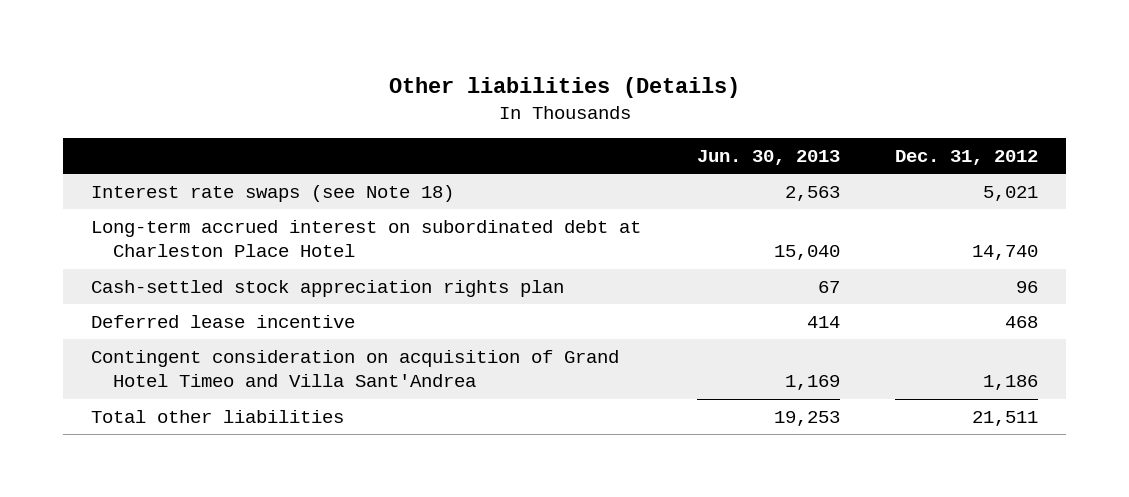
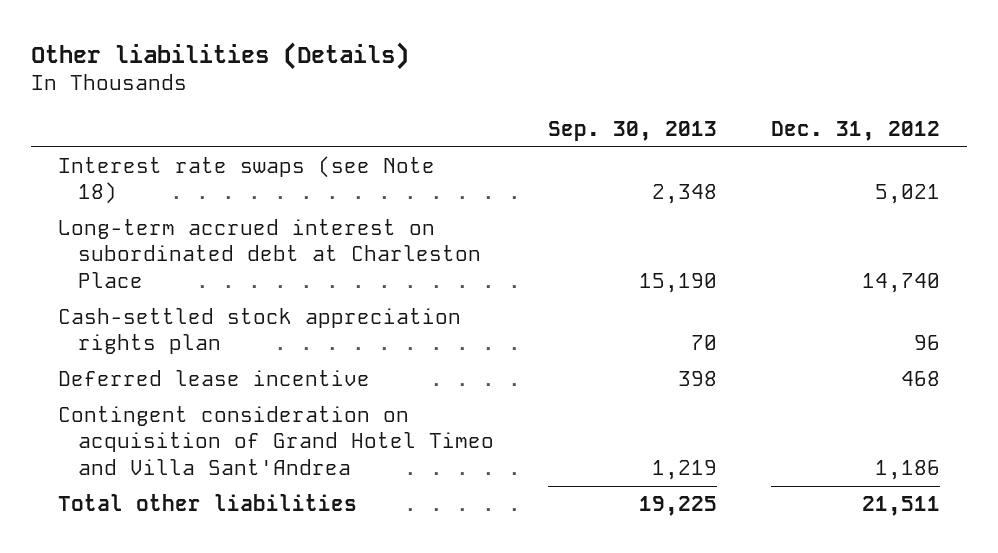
[696,149,840,165] Jun. 30, 2013 -> none
none -> [547,120,717,141] Sep. 30, 2013
[90,220,641,258] Long-term accrued interest on subordinated debt at Charleston Place Hotel -> [58,219,481,288] Long-term accrued interest on subordinated debt at Charleston Place

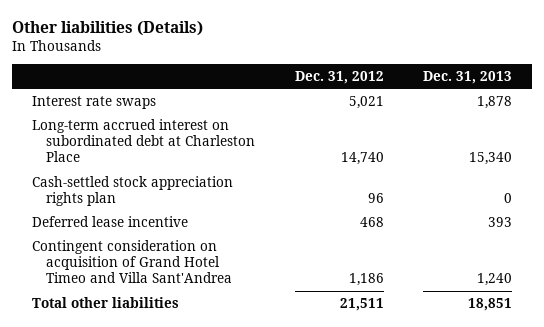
[547,120,717,141] Sep. 30, 2013 -> none
none -> [423,70,513,84] Dec. 31, 2013
[58,156,436,205] Interest rate swaps (see Note 18) -> [31,95,156,109] Interest rate swaps

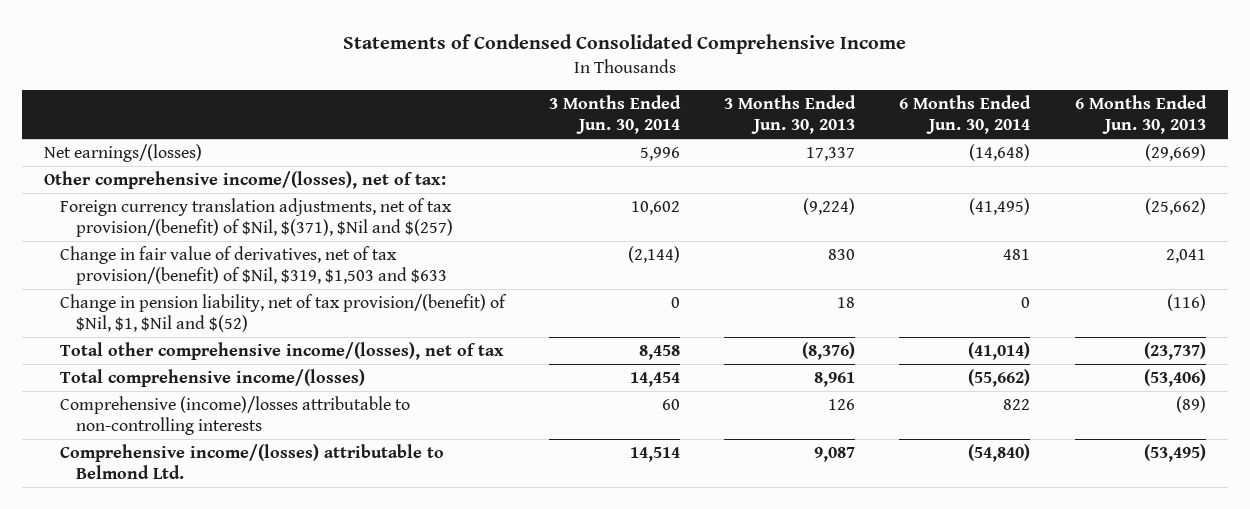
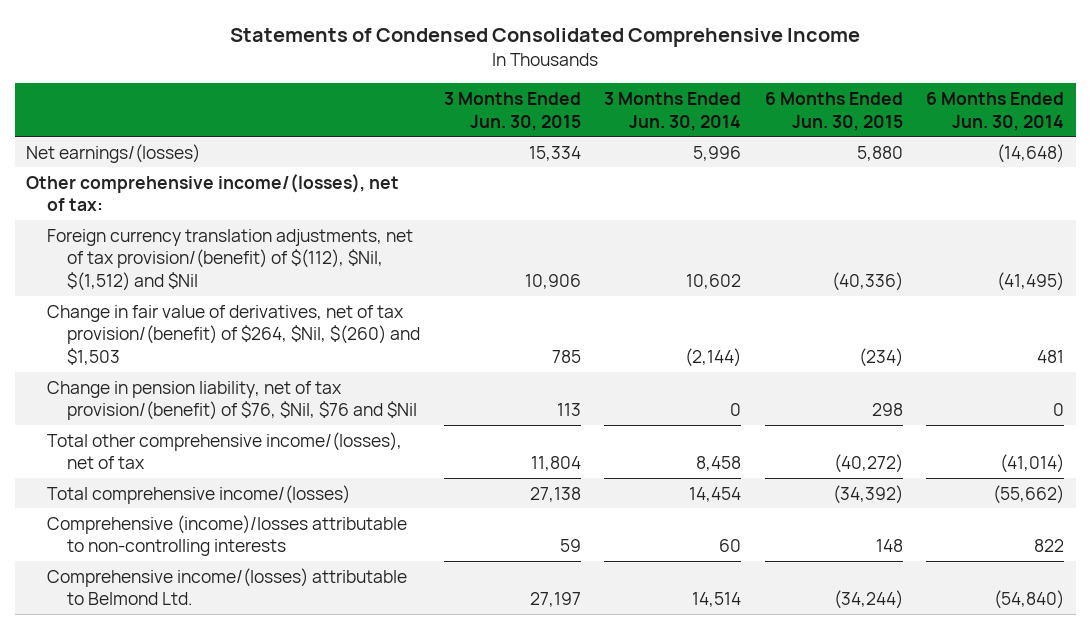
[724,95,857,135] 3 Months Ended Jun. 30, 2013 -> none
[1074,95,1207,135] 6 Months Ended Jun. 30, 2013 -> none
none -> [443,91,581,131] 3 Months Ended Jun. 30, 2015
none -> [764,91,903,131] 6 Months Ended Jun. 30, 2015
[59,197,453,237] Foreign currency translation adjustments, net of tax provision/(benefit) of $Nil, $(371), $Nil and $(257) -> [46,228,413,292] Foreign currency translation adjustments, net of tax provision/(benefit) of $(112), $Nil, $(1,512) and $Nil
[59,245,447,285] Change in fair value of derivatives, net of tax provision/(benefit) of $Nil, $319, $1,503 and $633 -> [46,304,421,366] Change in fair value of derivatives, net of tax provision/(benefit) of $264, $Nil, $(260) and $1,503
[59,293,507,332] Change in pension liability, net of tax provision/(benefit) of $Nil, $1, $Nil and $(52) -> [46,380,418,421] Change in pension liability, net of tax provision/(benefit) of $76, $Nil, $76 and $Nil

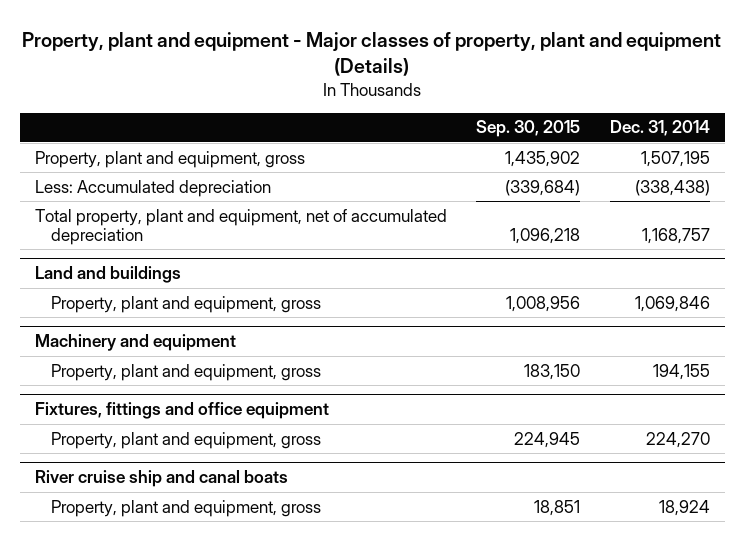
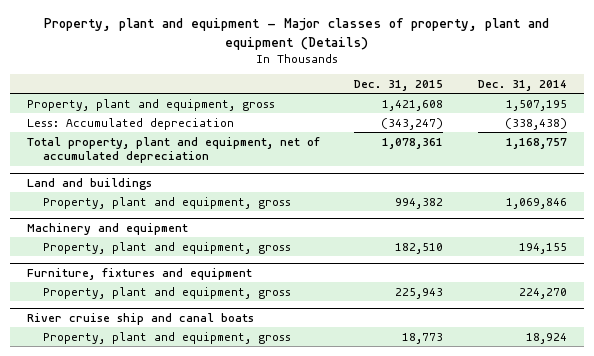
[476,120,581,138] Sep. 30, 2015 -> none
none -> [354,79,444,91] Dec. 31, 2015
[34,402,329,420] Fixtures, fittings and office equipment -> [27,267,253,280] Furniture, fixtures and equipment

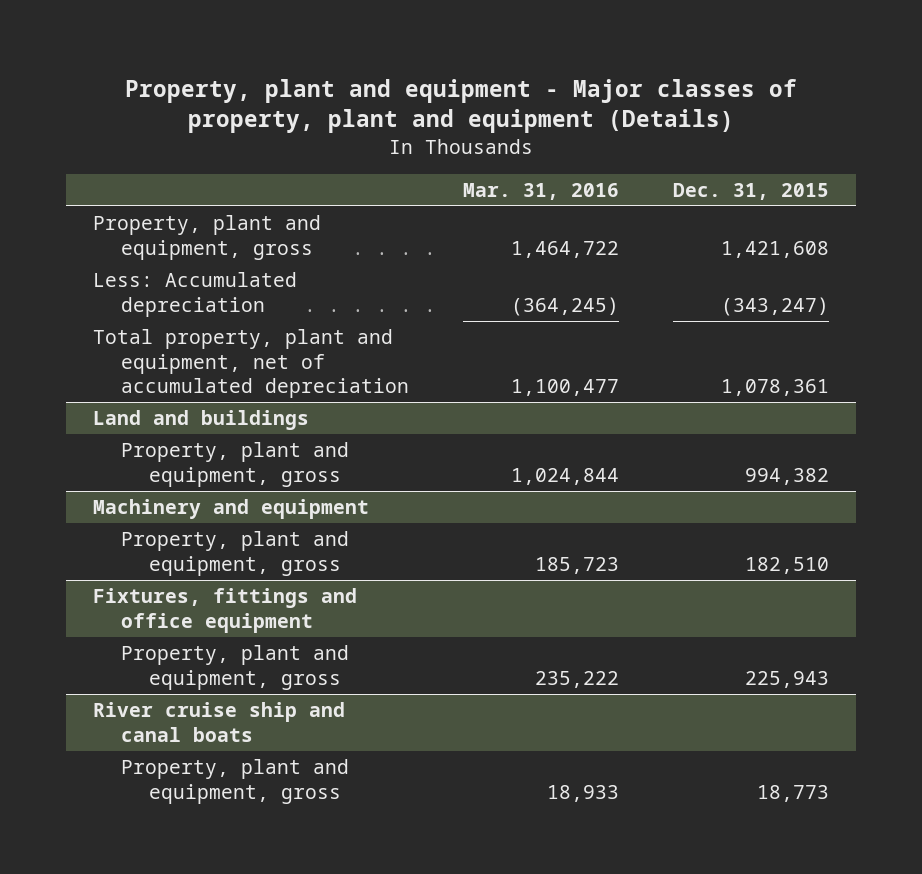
[477,79,567,91] Dec. 31, 2014 -> none
none -> [462,183,619,201] Mar. 31, 2016
[27,267,253,280] Furniture, fixtures and equipment -> [93,588,358,633] Fixtures, fittings and office equipment

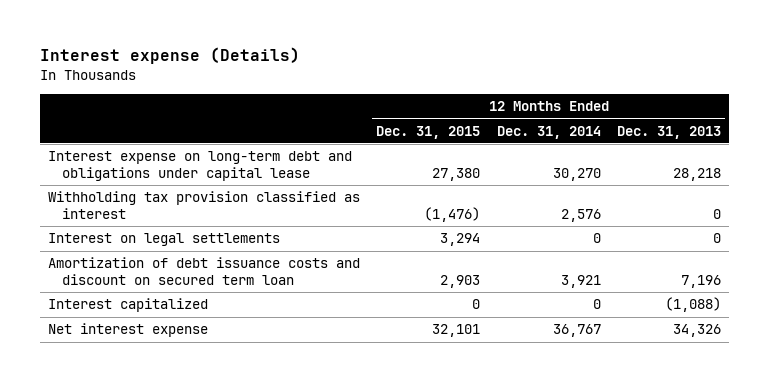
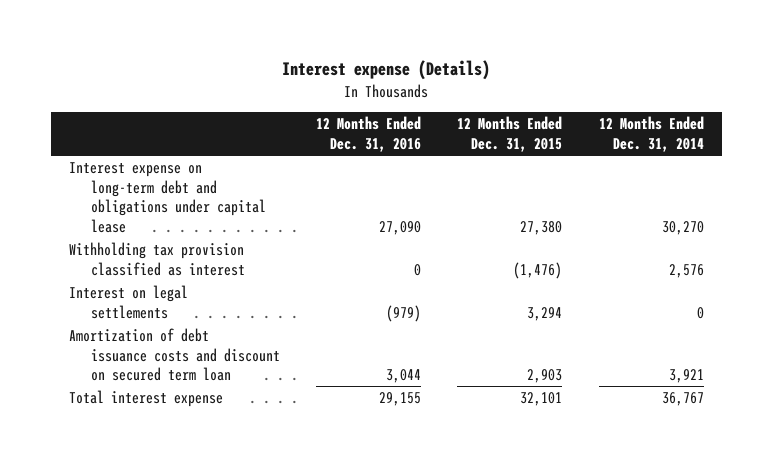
[617,125,722,139] Dec. 31, 2013 -> none
none -> [315,116,421,152] 12 Months Ended Dec. 31, 2016
[48,298,209,313] Interest capitalized -> none
[48,323,209,338] Net interest expense -> [69,390,224,408] Total interest expense

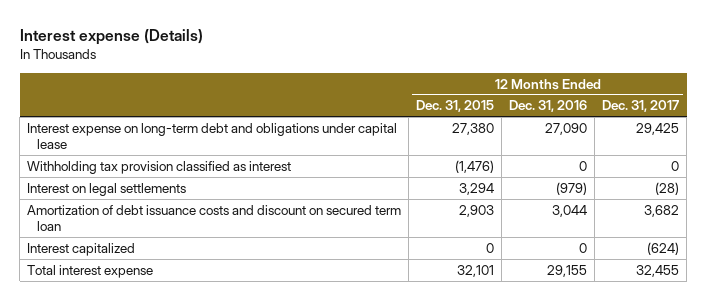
[598,116,704,152] 12 Months Ended Dec. 31, 2014 -> none
none -> [602,100,680,113] Dec. 31, 2017
none -> [27,242,136,256] Interest capitalized

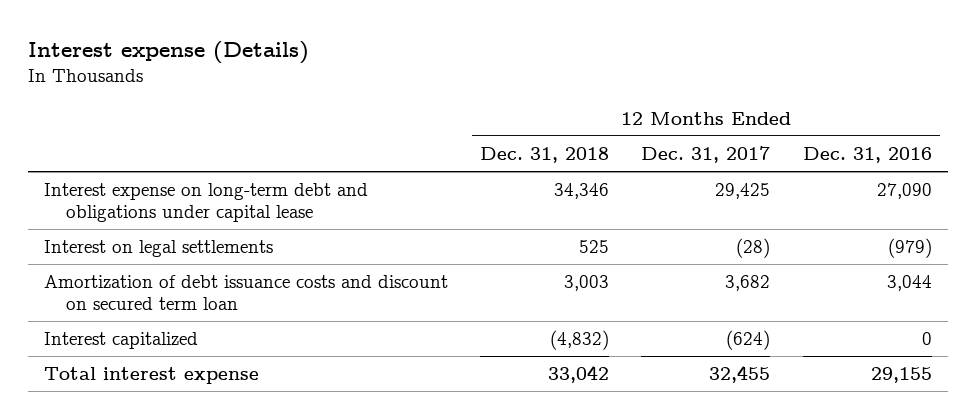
[416,100,495,113] Dec. 31, 2015 -> none
none -> [480,146,610,163] Dec. 31, 2018
[27,160,292,174] Withholding tax provision classified as interest -> none

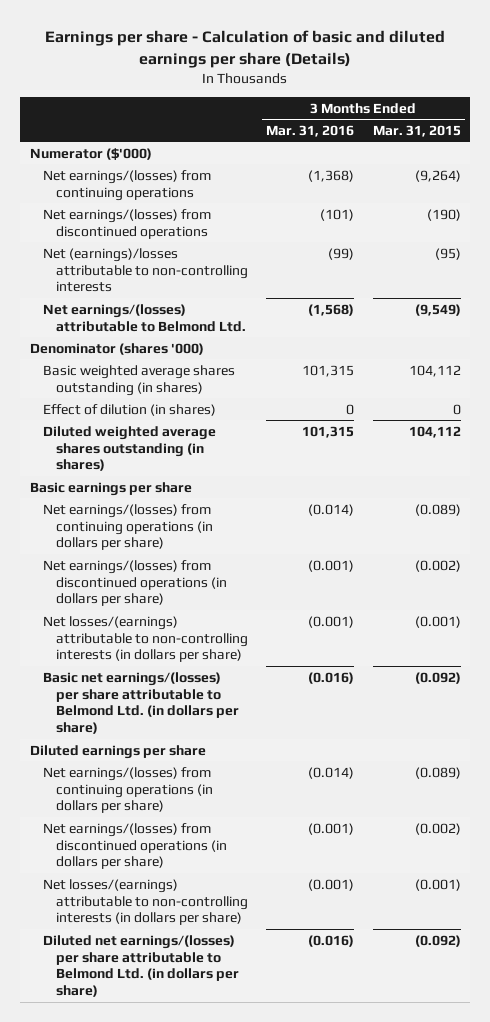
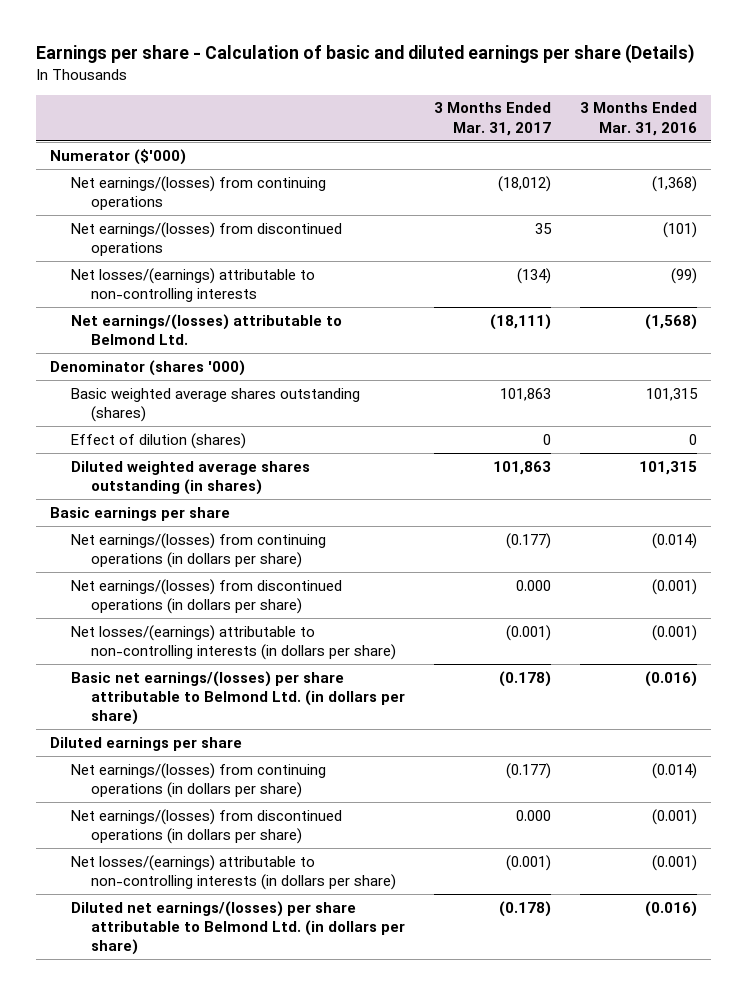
[372,124,461,137] Mar. 31, 2015 -> none
none -> [434,102,552,136] 3 Months Ended Mar. 31, 2017
[42,247,248,293] Net (earnings)/losses attributable to non-controlling interests -> [70,267,315,303] Net losses/(earnings) attributable to non-controlling interests
[42,364,235,396] Basic weighted average shares outstanding (in shares) -> [70,387,360,423] Basic weighted average shares outstanding (shares)
[42,403,216,416] Effect of dilution (in shares) -> [70,432,246,449] Effect of dilution (shares)

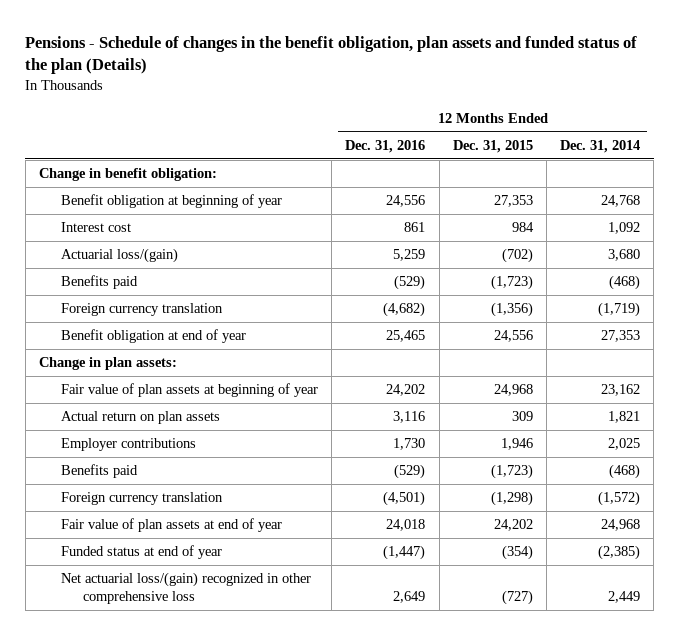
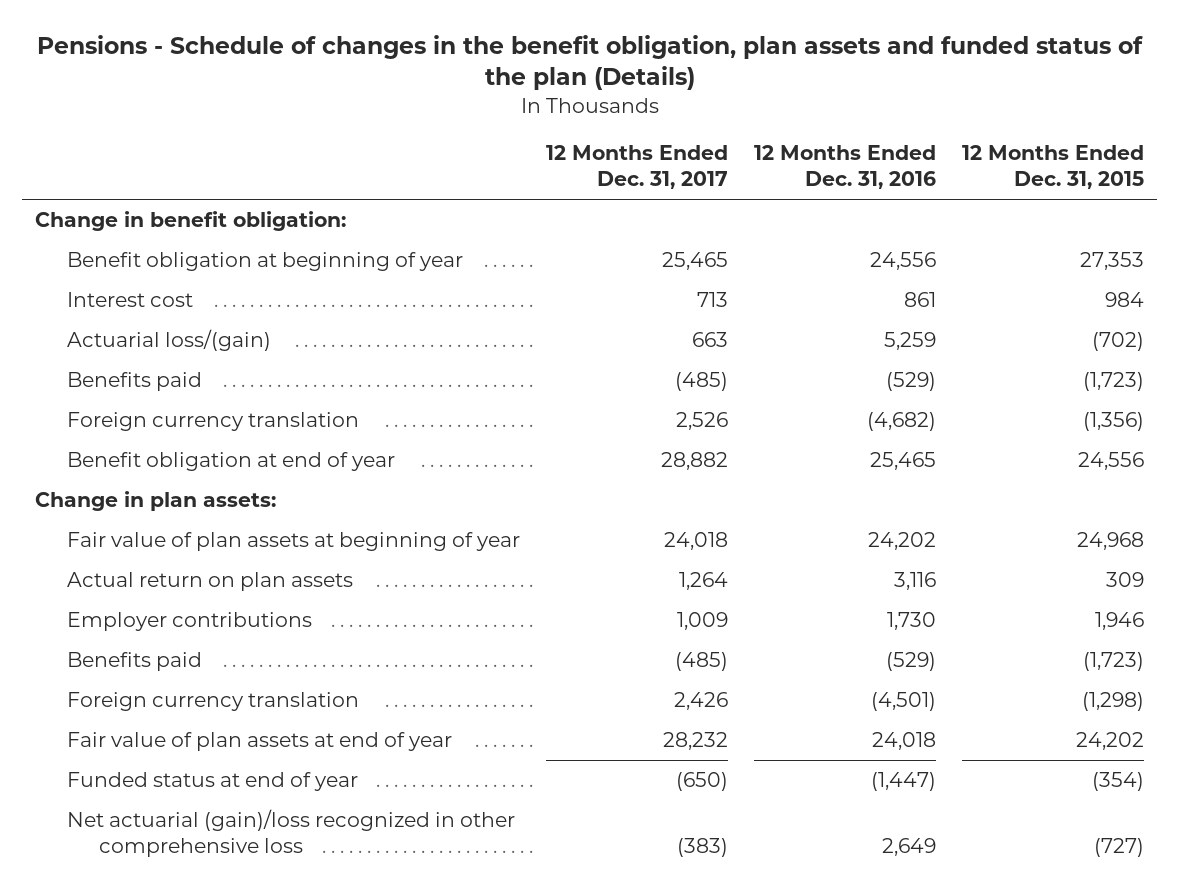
[560,139,641,153] Dec. 31, 2014 -> none
none -> [546,145,729,190] 12 Months Ended Dec. 31, 2017
[60,572,311,605] Net actuarial loss/(gain) recognized in other comprehensive loss -> [67,809,516,858] Net actuarial (gain)/loss recognized in other comprehensive loss

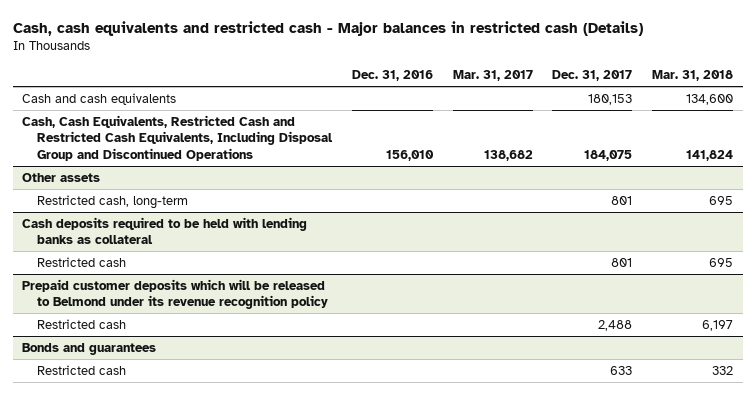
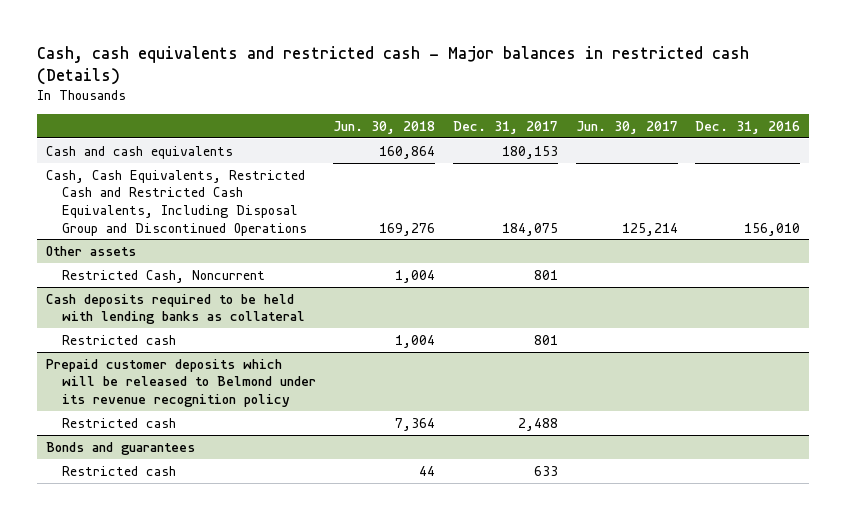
[452,70,533,82] Mar. 31, 2017 -> none
[651,70,733,82] Mar. 31, 2018 -> none
none -> [333,120,436,134] Jun. 30, 2018
none -> [575,120,678,134] Jun. 30, 2017
[37,194,189,209] Restricted cash, long-term -> none
none -> [61,269,265,283] Restricted Cash, Noncurrent

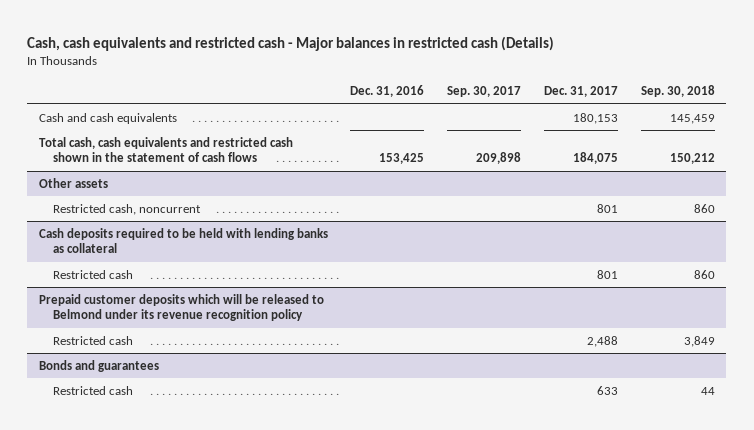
[333,120,436,134] Jun. 30, 2018 -> none
[575,120,678,134] Jun. 30, 2017 -> none
none -> [447,86,522,98] Sep. 30, 2017
none -> [640,85,715,98] Sep. 30, 2018
[45,169,307,236] Cash, Cash Equivalents, Restricted Cash and Restricted Cash Equivalents, Including Disposal Group and Discontinued Operations -> [38,136,293,163] Total cash, cash equivalents and restricted cash shown in the statement of cash flows
[744,222,801,236] 156,010 -> [379,153,425,165] 153,425
[61,269,265,283] Restricted Cash, Noncurrent -> [53,203,202,215] Restricted cash, noncurrent

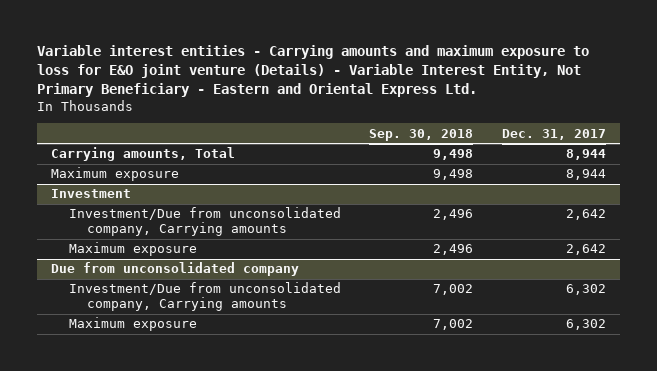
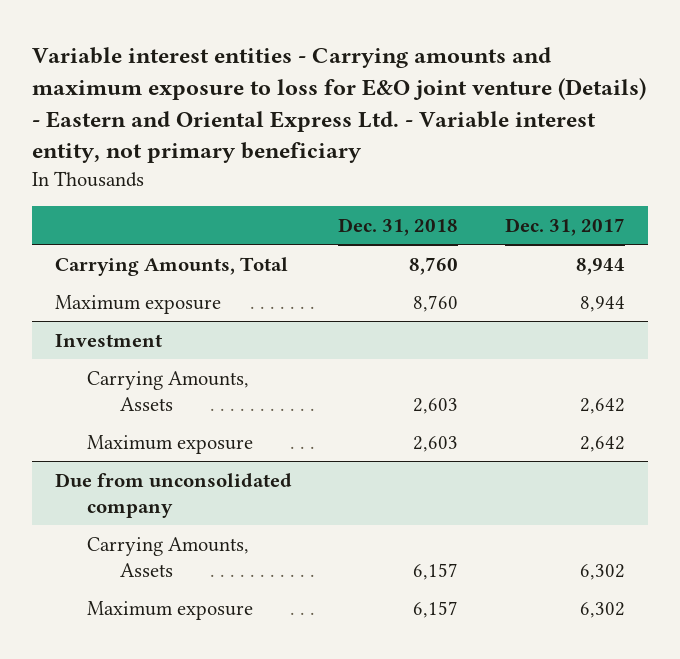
[36,45,589,98] Variable interest entities - Carrying amounts and maximum exposure to loss for E&O joint venture (Details) - Variable Interest Entity, Not Primary Beneficiary - Eastern and Oriental Express Ltd. -> [31,47,646,164] Variable interest entities - Carrying amounts and maximum exposure to loss for E&O joint venture (Details) - Eastern and Oriental Express Ltd. - Variable interest entity, not primary beneficiary
[369,128,474,141] Sep. 30, 2018 -> none
none -> [338,217,459,236] Dec. 31, 2018
[51,147,236,162] Carrying amounts, Total -> [55,256,289,276] Carrying Amounts, Total
[69,207,342,237] Investment/Due from unconsolidated company, Carrying amounts -> [87,370,250,411] Carrying Amounts, Assets
[69,282,342,312] Investment/Due from unconsolidated company, Carrying amounts -> [87,536,250,577] Carrying Amounts, Assets

